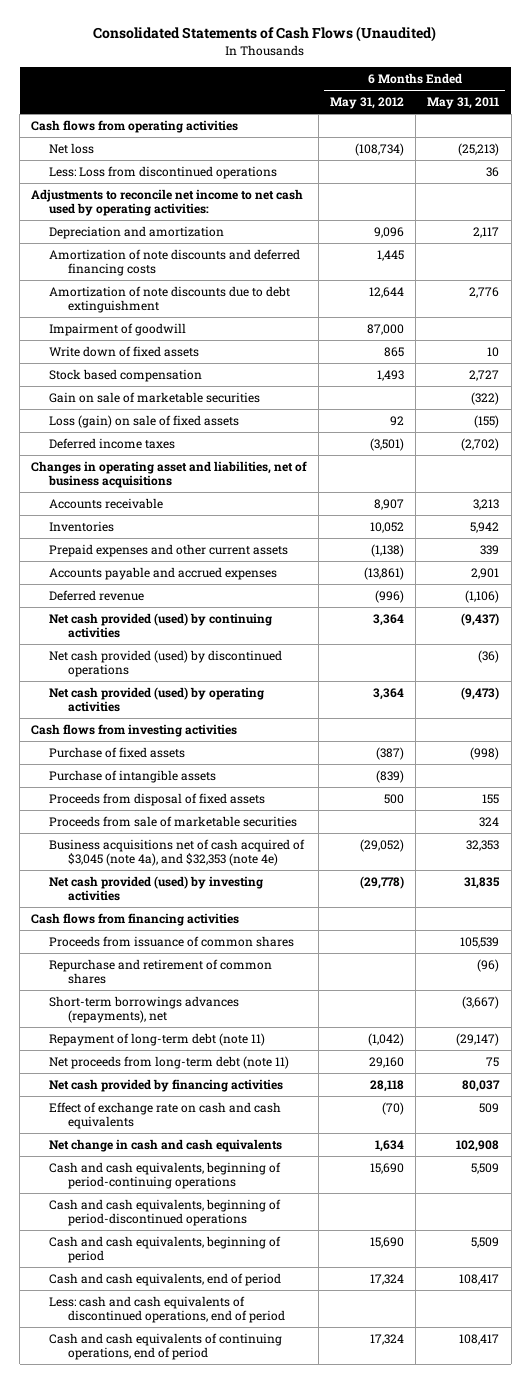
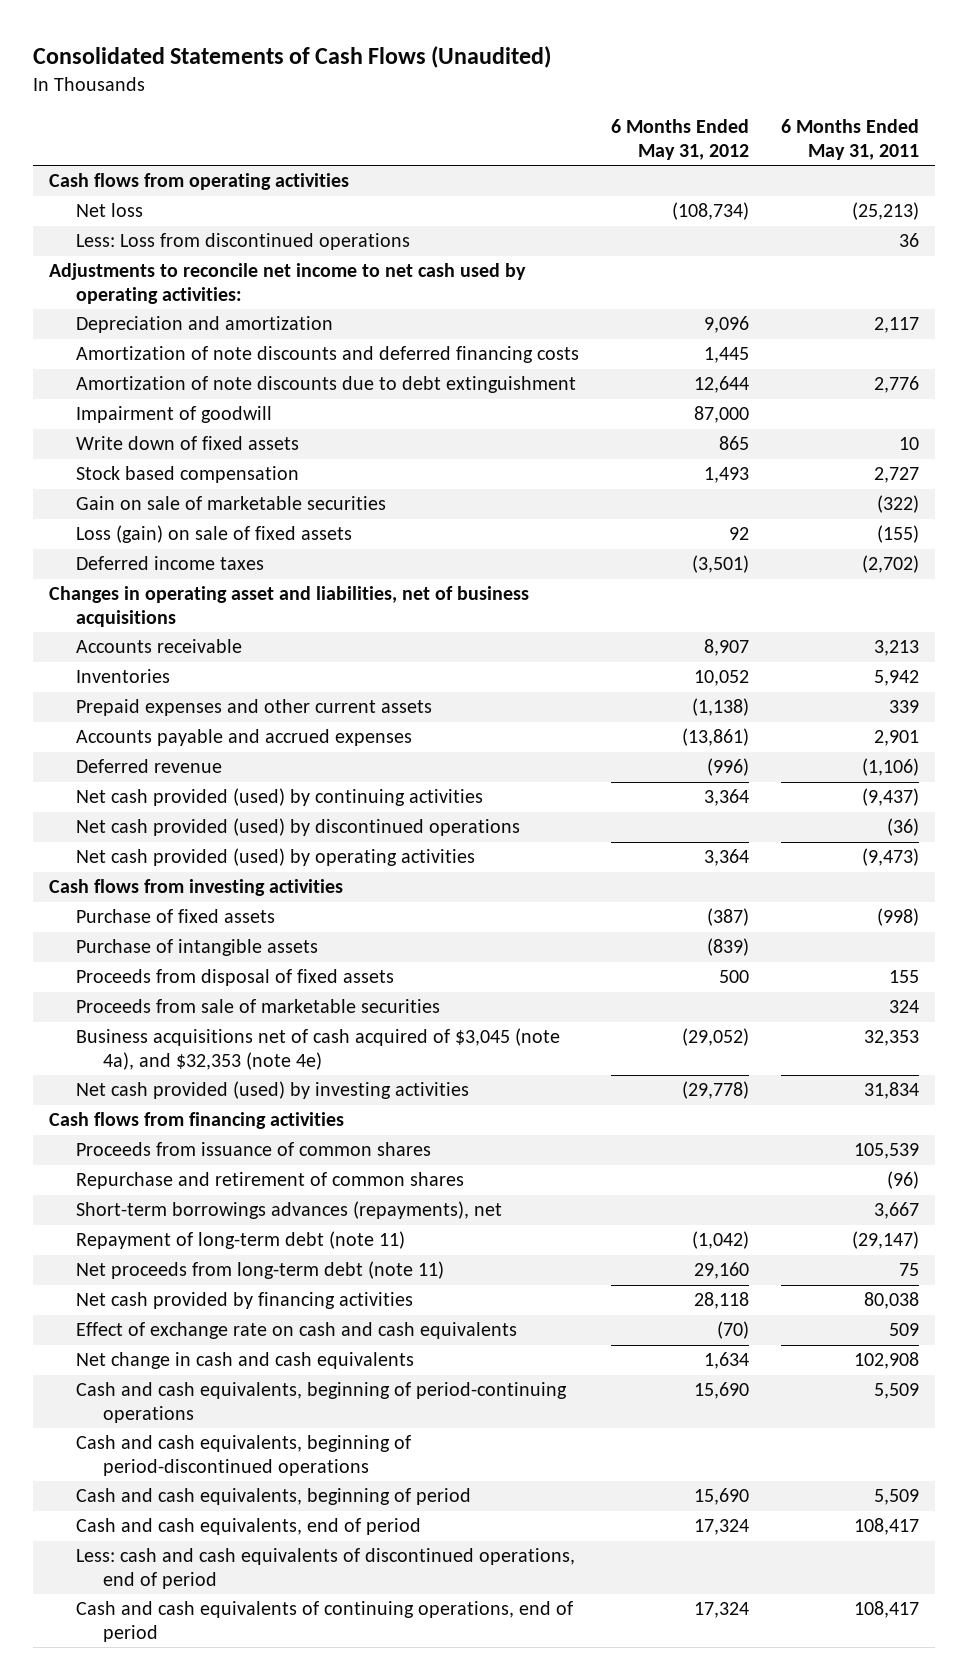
[464,876,501,889] 31,835 -> [864,1082,920,1100] 31,834
[462,995,500,1009] (3,667) -> [874,1202,920,1220] 3,667
[462,1079,501,1092] 80,037 -> [864,1292,920,1310] 80,038

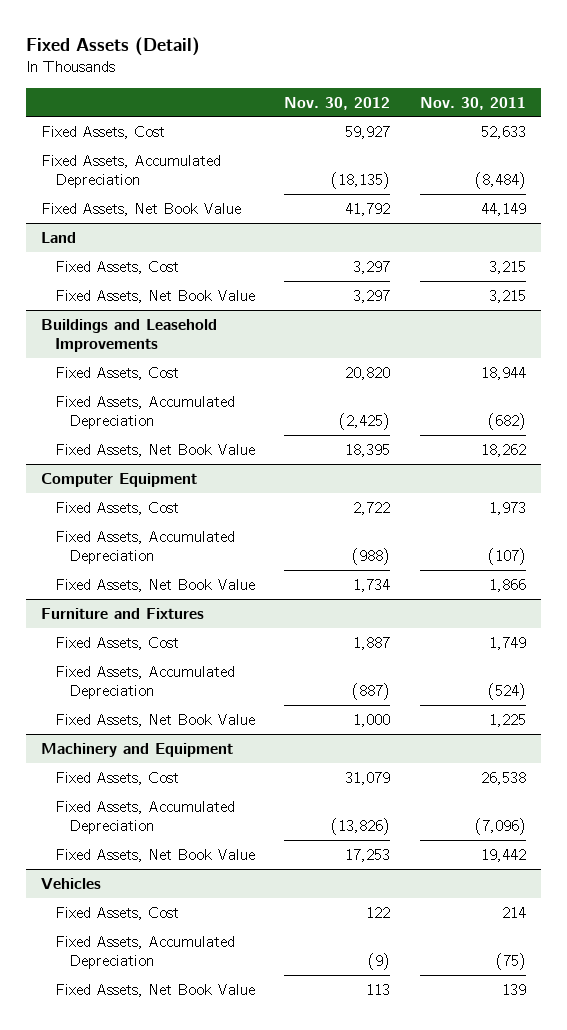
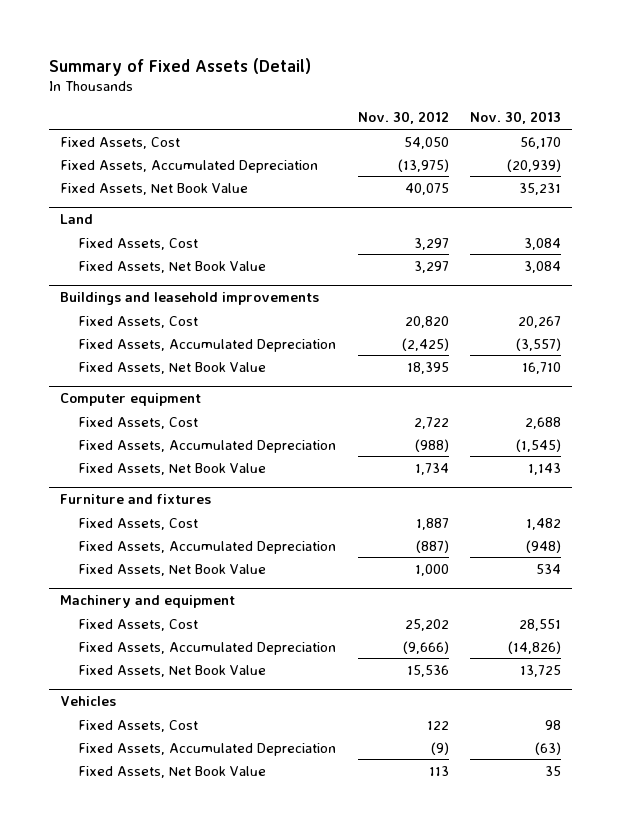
[26,36,201,56] Fixed Assets (Detail) -> [48,57,311,76] Summary of Fixed Assets (Detail)
[419,96,526,110] Nov. 30, 2011 -> none
none -> [470,111,562,125] Nov. 30, 2013
[345,125,391,139] 59,927 -> [403,136,449,149] 54,050
[331,172,391,190] (18,135) -> [397,158,449,172] (13,975)
[345,202,391,216] 41,792 -> [404,182,449,195] 40,075
[40,318,217,353] Buildings and Leasehold Improvements -> [59,292,319,306] Buildings and leasehold improvements
[40,472,197,487] Computer Equipment -> [59,393,201,407] Computer equipment
[40,607,204,619] Furniture and Fixtures -> [59,494,211,505] Furniture and fixtures
[40,742,233,757] Machinery and Equipment -> [59,595,235,609] Machinery and equipment
[345,771,391,785] 31,079 -> [404,618,449,631] 25,202
[331,818,391,836] (13,826) -> [402,640,449,654] (9,666)
[345,848,391,862] 17,253 -> [406,664,449,677] 15,536

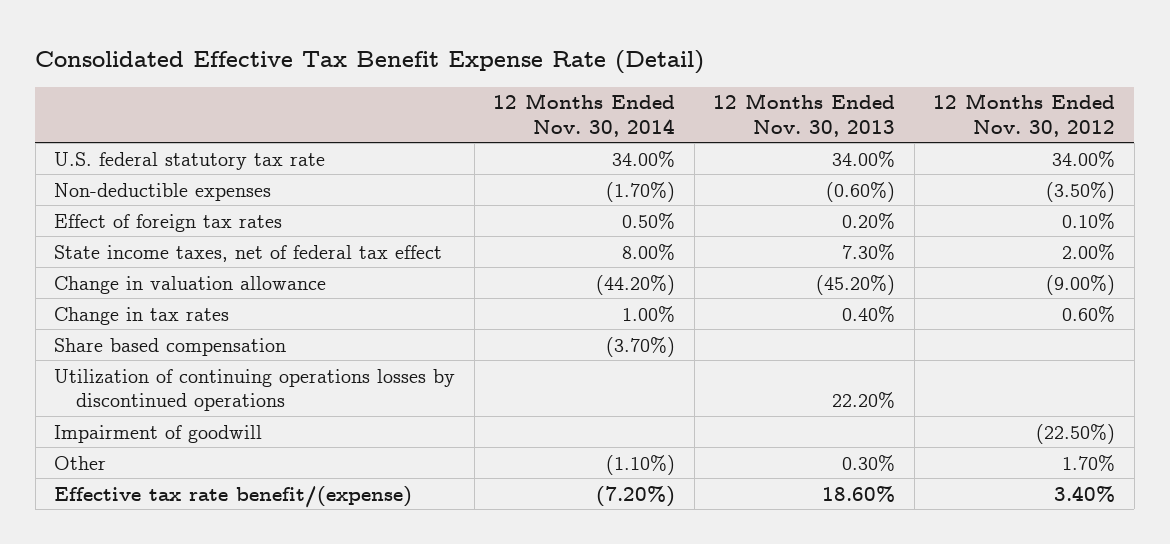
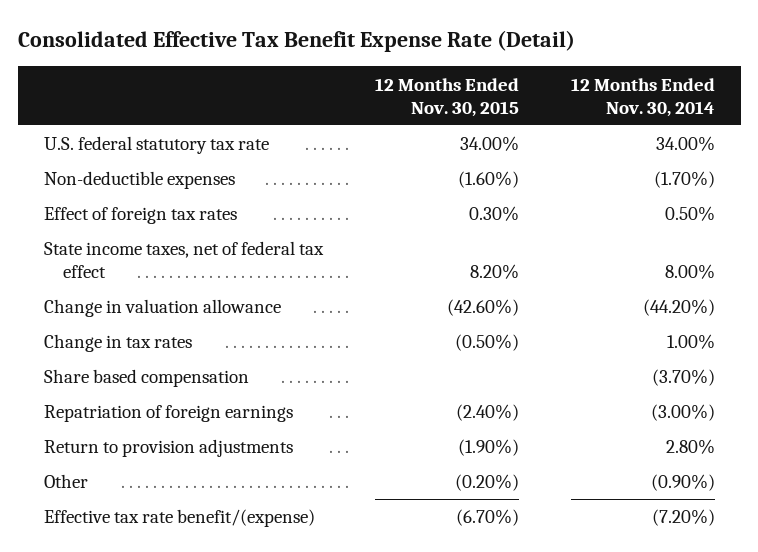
[713,93,896,137] 12 Months Ended Nov. 30, 2013 -> none
[933,93,1116,137] 12 Months Ended Nov. 30, 2012 -> none
none -> [374,77,519,117] 12 Months Ended Nov. 30, 2015
[54,368,456,411] Utilization of continuing operations losses by discontinued operations -> none
[54,424,263,443] Impairment of goodwill -> none
none -> [43,405,293,423] Repatriation of foreign earnings
none -> [43,439,293,458] Return to provision adjustments
[606,454,676,475] (1.10%) -> [650,474,715,492] (0.90%)

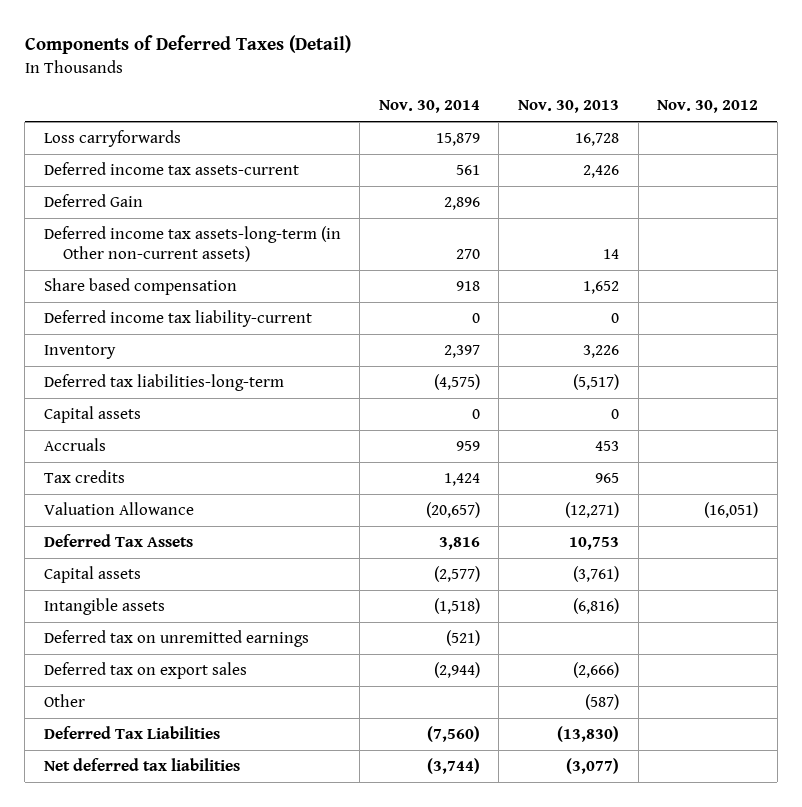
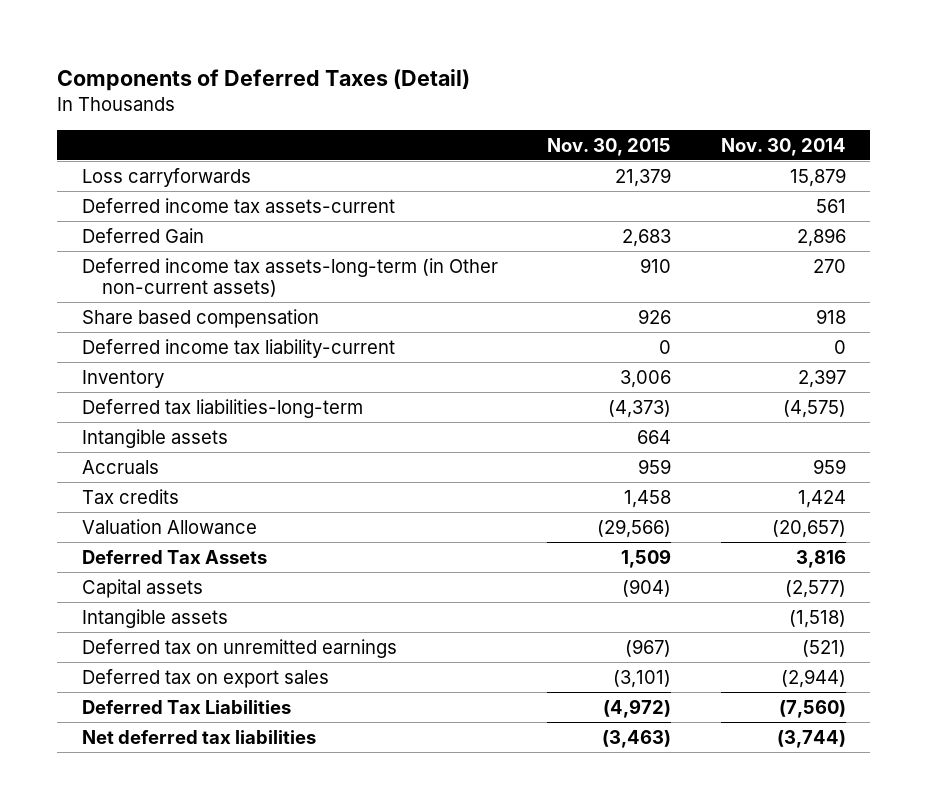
[518,100,620,114] Nov. 30, 2013 -> none
[657,100,759,114] Nov. 30, 2012 -> none
none -> [547,137,672,156] Nov. 30, 2015
[43,406,141,424] Capital assets -> none
none -> [81,428,228,448] Intangible assets
[43,694,85,708] Other -> none

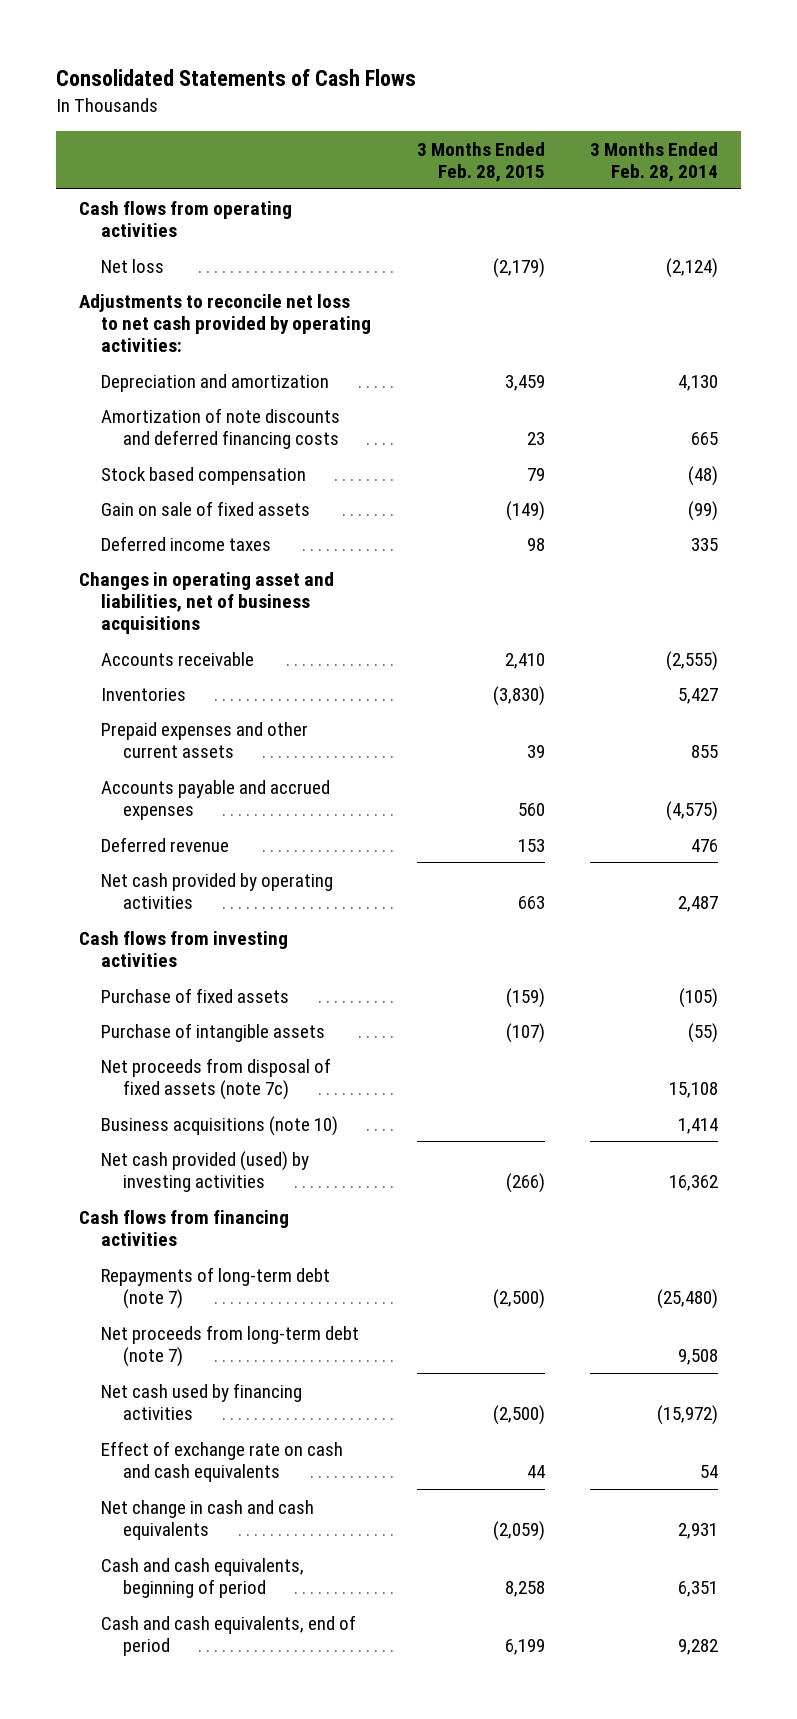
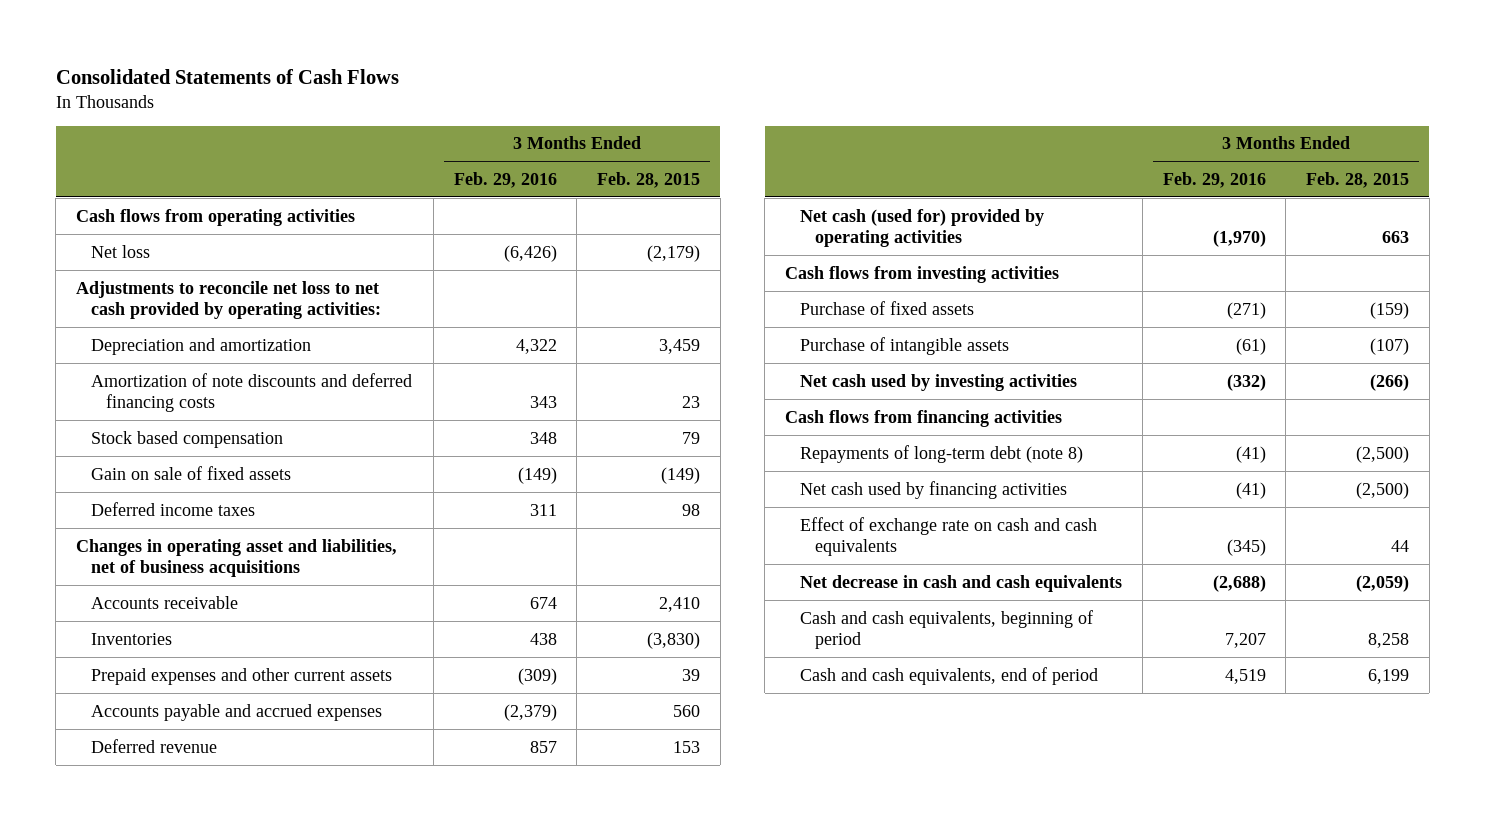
[590,141,719,182] 3 Months Ended Feb. 28, 2014 -> none
none -> [453,171,557,188] Feb. 29, 2016
[100,872,333,909] Net cash provided by operating activities -> [800,208,1045,248] Net cash (used for) provided by operating activities
[100,1057,331,1100] Net proceeds from disposal of fixed assets (note 7c) -> none
[100,1115,338,1136] Business acquisitions (note 10) -> none
[100,1150,309,1192] Net cash provided (used) by investing activities -> [800,373,1078,391] Net cash used by investing activities
[100,1324,359,1367] Net proceeds from long-term debt (note 7) -> none
[100,1266,330,1309] Repayments of long-term debt (note 7) -> [800,444,1084,463] Repayments of long-term debt (note 8)
[100,1499,314,1540] Net change in cash and cash equivalents -> [800,574,1123,592] Net decrease in cash and cash equivalents

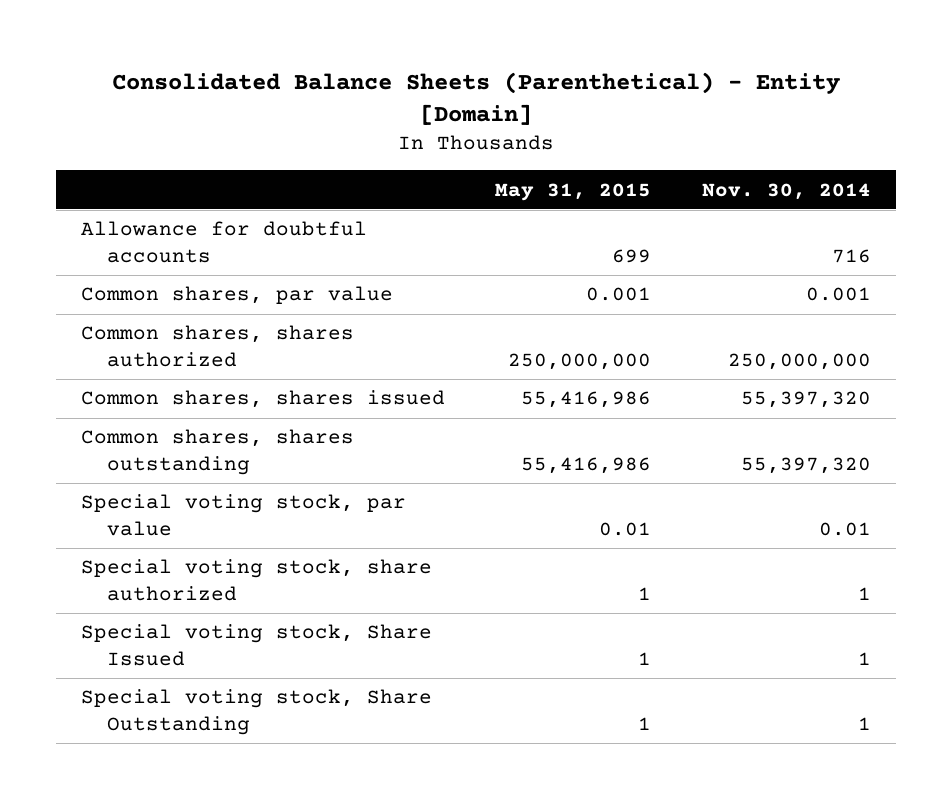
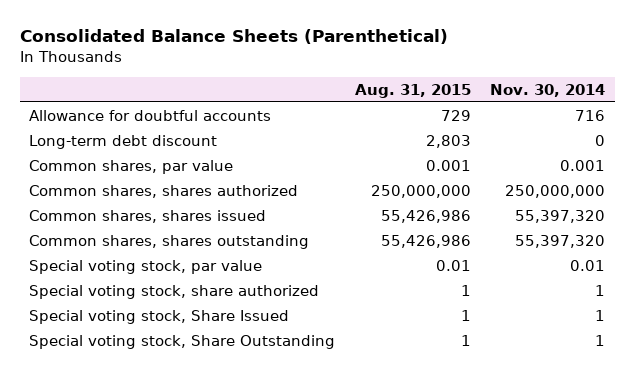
[111,71,840,126] Consolidated Balance Sheets (Parenthetical) - Entity [Domain] -> [19,29,448,45] Consolidated Balance Sheets (Parenthetical)
[495,182,652,201] May 31, 2015 -> none
none -> [354,83,471,98] Aug. 31, 2015
none -> [29,134,218,149] Long-term debt discount

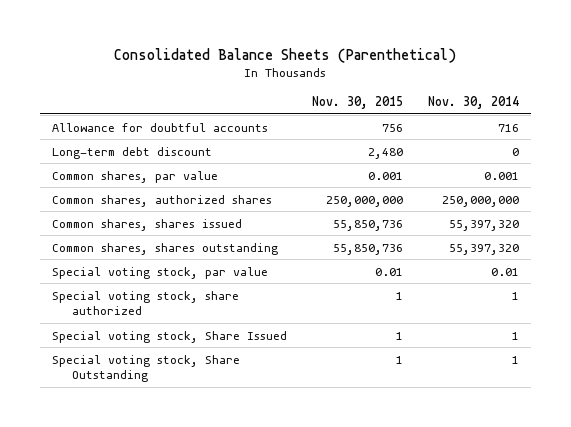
[354,83,471,98] Aug. 31, 2015 -> none
none -> [311,95,403,109] Nov. 30, 2015
[29,184,299,198] Common shares, shares authorized -> [52,194,273,207] Common shares, authorized shares

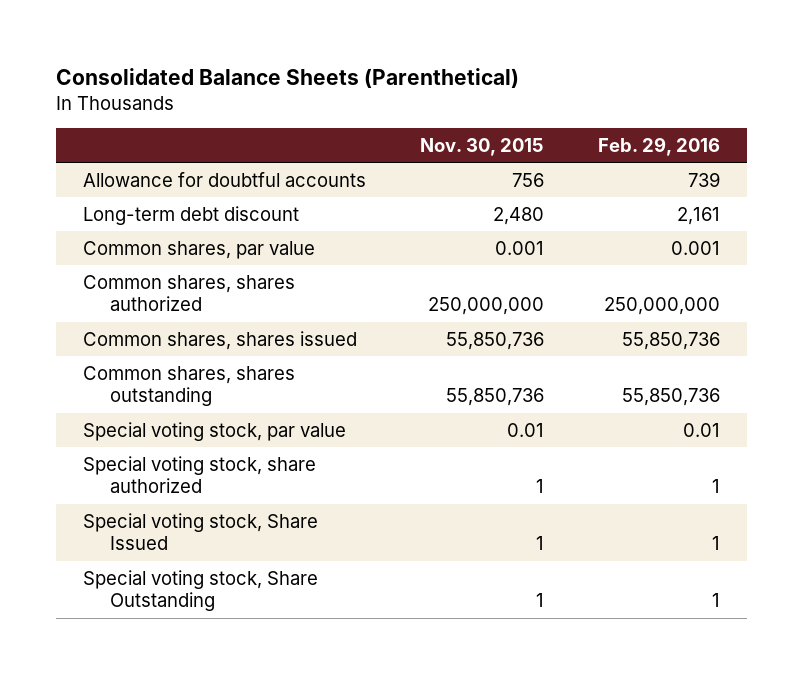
[427,95,519,109] Nov. 30, 2014 -> none
none -> [598,137,721,157] Feb. 29, 2016
[52,194,273,207] Common shares, authorized shares -> [83,274,296,312] Common shares, shares authorized

